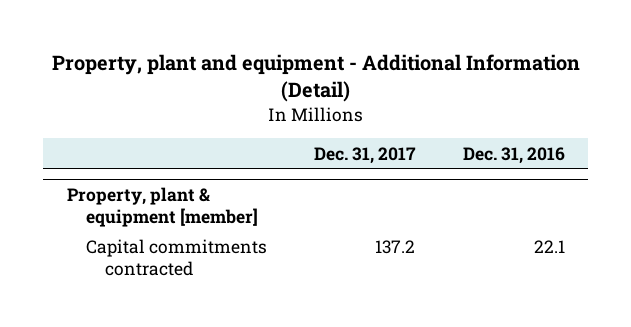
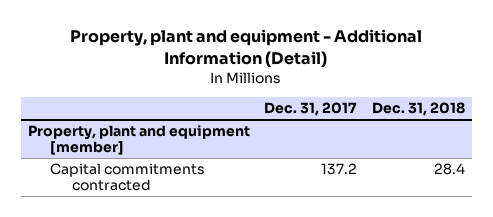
[462,146,565,164] Dec. 31, 2016 -> none
none -> [371,102,465,117] Dec. 31, 2018
[66,187,258,227] Property, plant & equipment [member] -> [27,125,250,156] Property, plant and equipment [member]

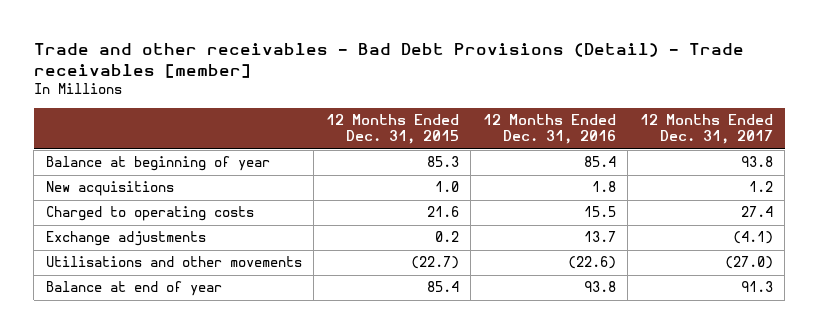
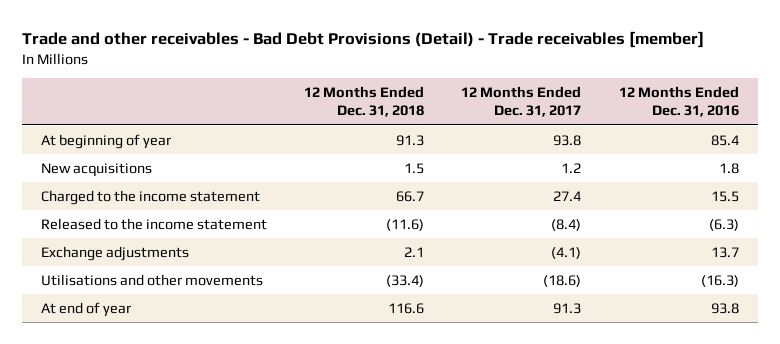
[325,114,459,145] 12 Months Ended Dec. 31, 2015 -> none
none -> [304,85,425,118] 12 Months Ended Dec. 31, 2018
[45,156,270,172] Balance at beginning of year -> [40,133,171,149] At beginning of year
[45,206,254,222] Charged to operating costs -> [40,189,260,205] Charged to the income statement
none -> [40,217,267,230] Released to the income statement
[567,256,616,270] (22.6) -> [700,274,739,287] (16.3)
[724,256,773,270] (27.0) -> [543,274,582,287] (18.6)
[45,281,222,297] Balance at end of year -> [40,301,131,317] At end of year

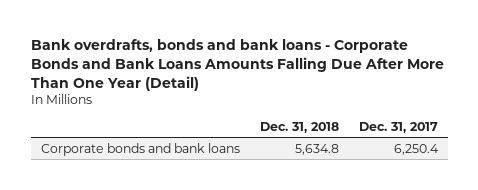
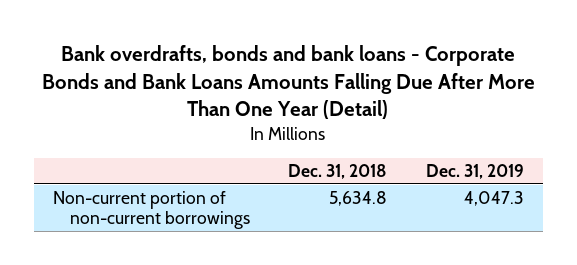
[358,122,438,134] Dec. 31, 2017 -> none
none -> [425,164,524,180] Dec. 31, 2019
[40,142,240,156] Corporate bonds and bank loans -> [53,190,250,230] Non-current portion of non-current borrowings

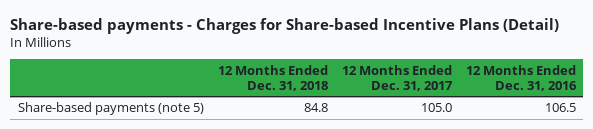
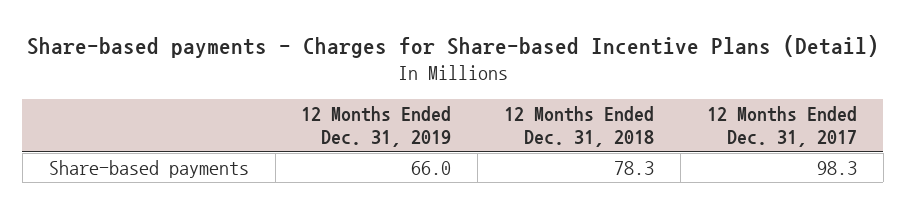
[465,64,577,91] 12 Months Ended Dec. 31, 2016 -> none
none -> [301,105,452,148] 12 Months Ended Dec. 31, 2019
[17,102,204,116] Share-based payments (note 5) -> [48,159,249,178] Share-based payments
[303,103,328,113] 84.8 -> [614,160,655,175] 78.3
[420,103,452,113] 105.0 -> [816,160,857,175] 98.3

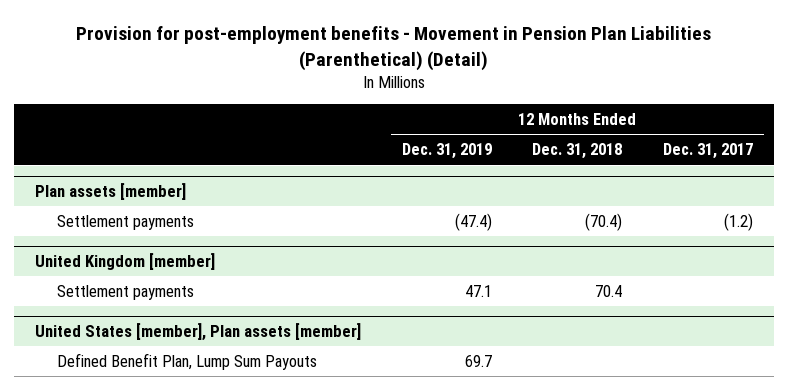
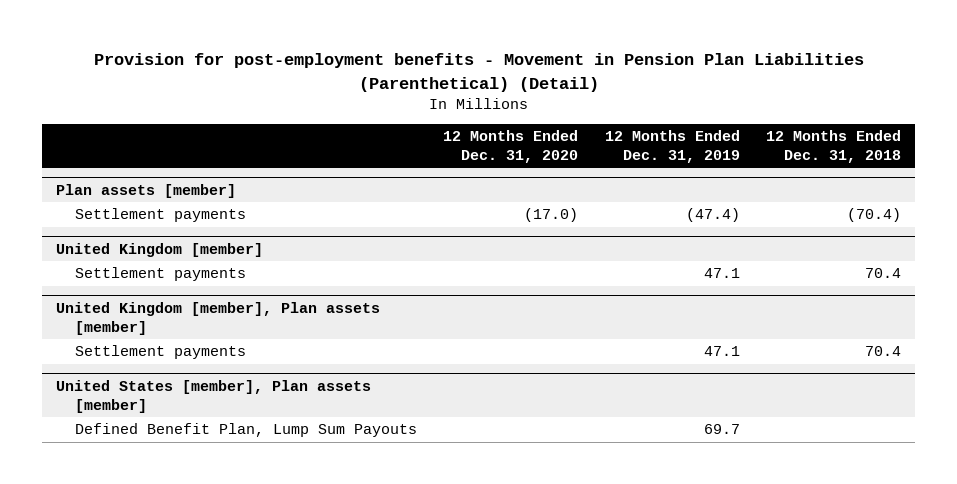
[663,143,754,160] Dec. 31, 2017 -> none
none -> [443,129,579,163] 12 Months Ended Dec. 31, 2020
none -> [55,301,380,335] United Kingdom [member], Plan assets [member]
none -> [74,345,246,360] Settlement payments

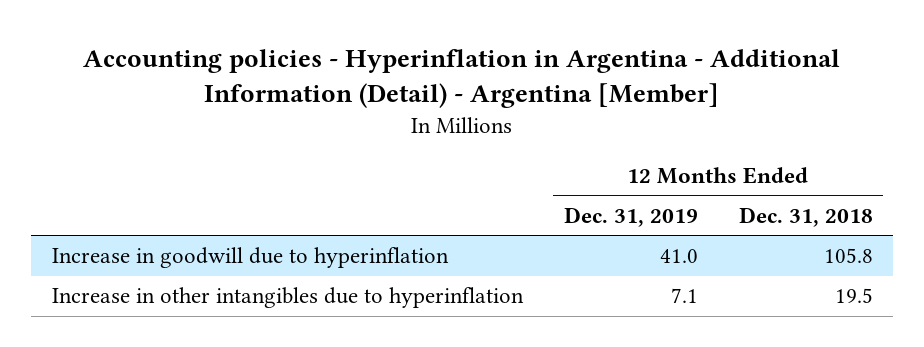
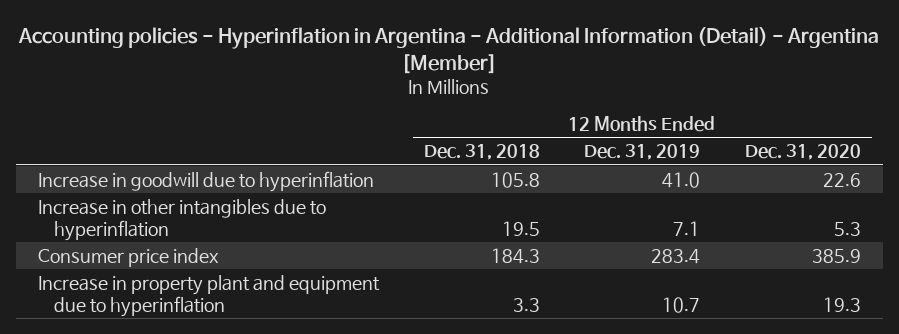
none -> [744,144,861,161] Dec. 31, 2020
none -> [38,247,220,267] Consumer price index
none -> [38,274,381,317] Increase in property plant and equipment due to hyperinflation

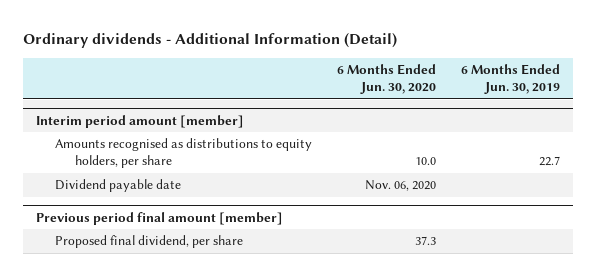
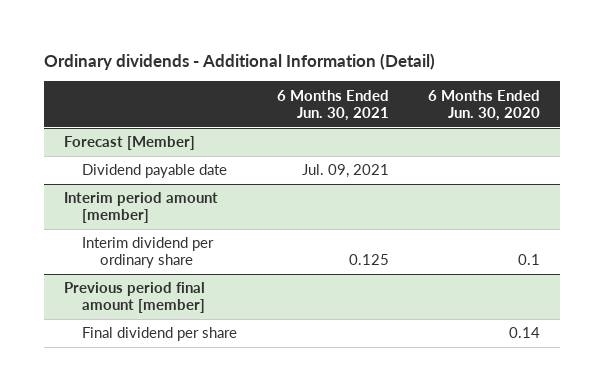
[461,64,561,95] 6 Months Ended Jun. 30, 2019 -> none
none -> [276,89,389,121] 6 Months Ended Jun. 30, 2021
none -> [64,136,196,151] Forecast [Member]
none -> [82,164,228,179] Dividend payable date
[55,138,313,169] Amounts recognised as distributions to equity holders, per share -> none
[55,179,182,193] Dividend payable date -> none
none -> [82,237,215,269] Interim dividend per ordinary share
[55,235,244,249] Proposed final dividend, per share -> [82,327,238,342] Final dividend per share
[415,236,437,246] 37.3 -> [509,327,541,339] 0.14

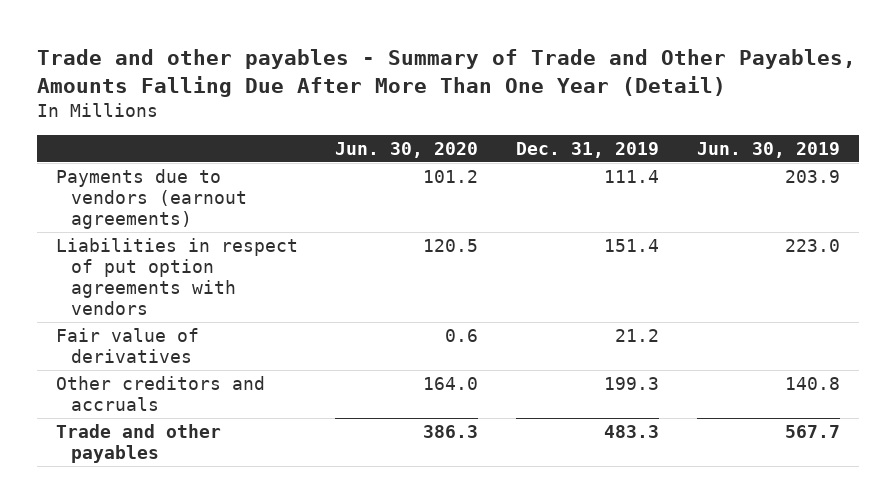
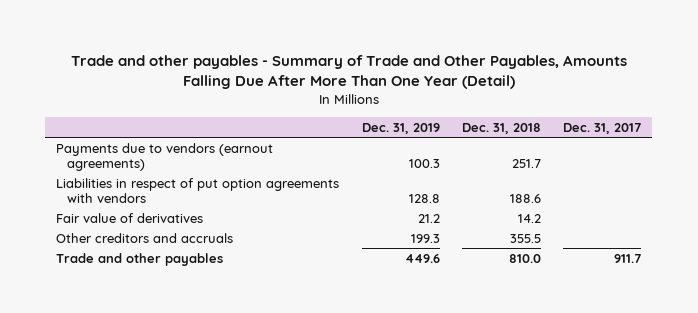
[335,141,479,158] Jun. 30, 2020 -> none
[696,141,840,158] Jun. 30, 2019 -> none
none -> [462,122,542,134] Dec. 31, 2018
none -> [563,122,642,134] Dec. 31, 2017
[604,170,660,184] 111.4 -> [408,158,440,168] 100.3
[604,239,660,253] 151.4 -> [408,193,440,203] 128.8
[604,425,660,439] 483.3 -> [404,253,440,263] 449.6

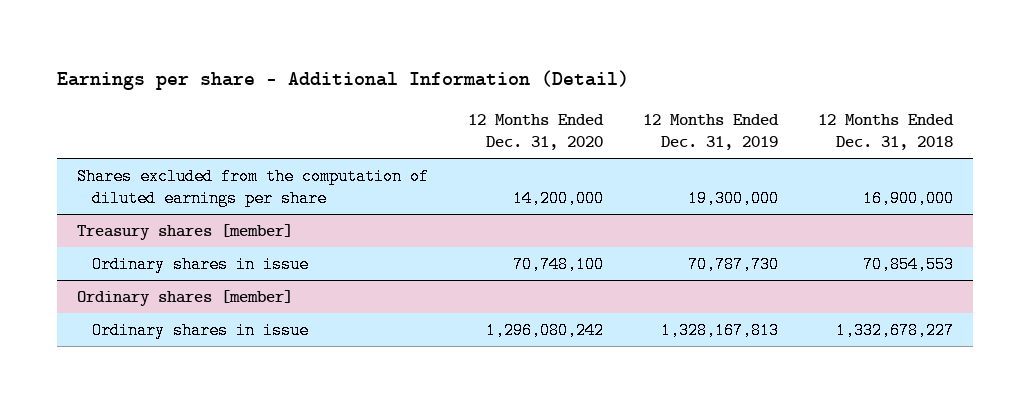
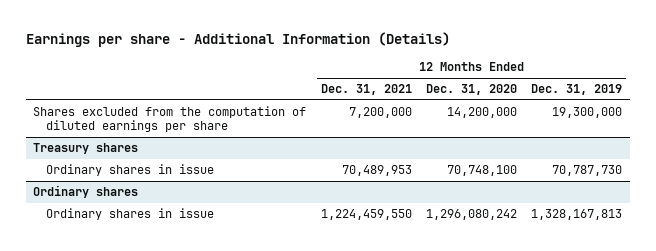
[56,69,629,90] Earnings per share - Additional Information (Detail) -> [26,32,451,48] Earnings per share - Additional Information (Details)
[818,114,955,150] 12 Months Ended Dec. 31, 2018 -> none
none -> [320,84,412,96] Dec. 31, 2021
[76,224,293,241] Treasury shares [member] -> [33,143,139,155] Treasury shares
[76,290,293,307] Ordinary shares [member] -> [33,185,139,199] Ordinary shares

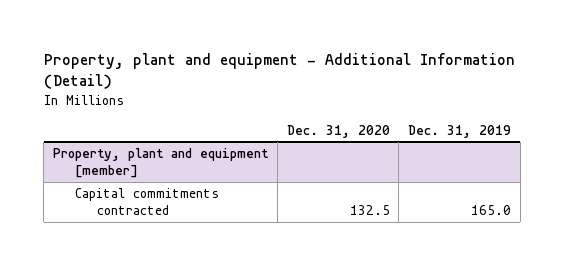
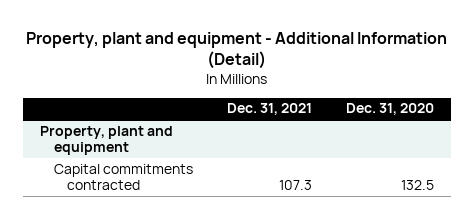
[408,124,512,138] Dec. 31, 2019 -> none
none -> [226,103,312,116] Dec. 31, 2021
[53,148,270,178] Property, plant and equipment [member] -> [39,125,173,156] Property, plant and equipment

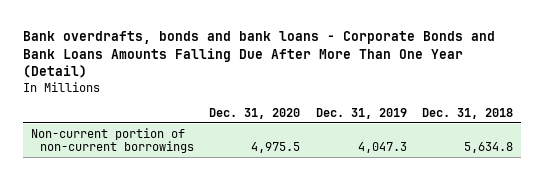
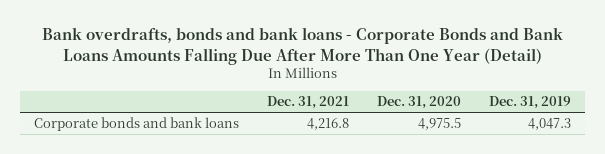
[422,107,514,119] Dec. 31, 2018 -> none
none -> [267,96,350,110] Dec. 31, 2021
[31,127,194,154] Non-current portion of non-current borrowings -> [34,117,240,132] Corporate bonds and bank loans

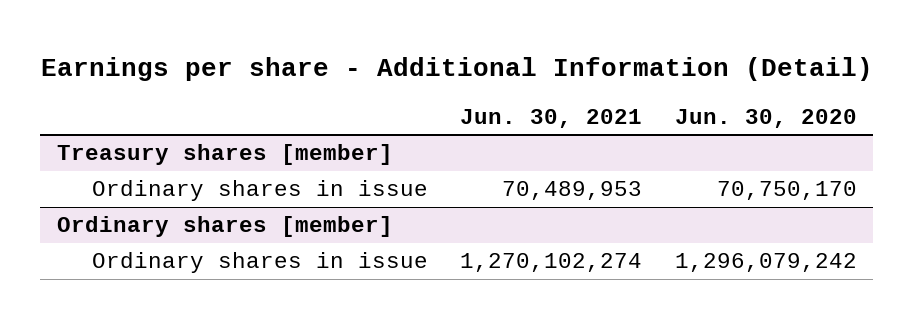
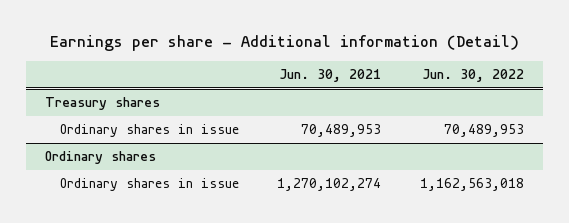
[40,56,873,81] Earnings per share - Additional Information (Detail) -> [49,35,519,52] Earnings per share - Additional information (Detail)
[674,108,857,128] Jun. 30, 2020 -> none
none -> [421,69,524,83] Jun. 30, 2022
[56,144,393,166] Treasury shares [member] -> [45,97,161,111] Treasury shares
[56,216,393,238] Ordinary shares [member] -> [45,151,157,165] Ordinary shares

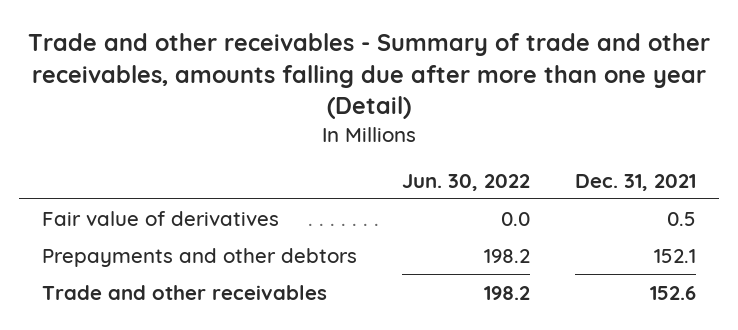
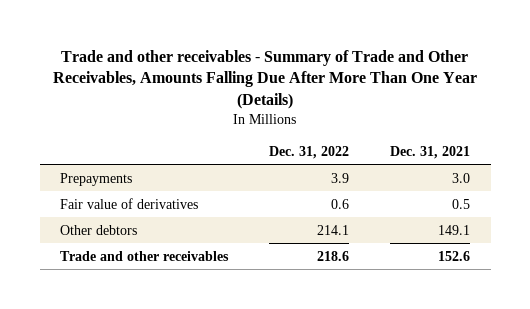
[28,32,711,120] Trade and other receivables - Summary of trade and other receivables, amounts falling due after more than one year (Detail) -> [53,49,478,110] Trade and other receivables - Summary of Trade and Other Receivables, Amounts Falling Due After More Than One Year (Details)
[402,173,531,191] Jun. 30, 2022 -> none
none -> [269,145,350,159] Dec. 31, 2022
none -> [60,172,133,186] Prepayments
[41,247,357,267] Prepayments and other debtors -> [60,224,138,235] Other debtors
[654,248,697,263] 152.1 -> [438,224,471,235] 149.1

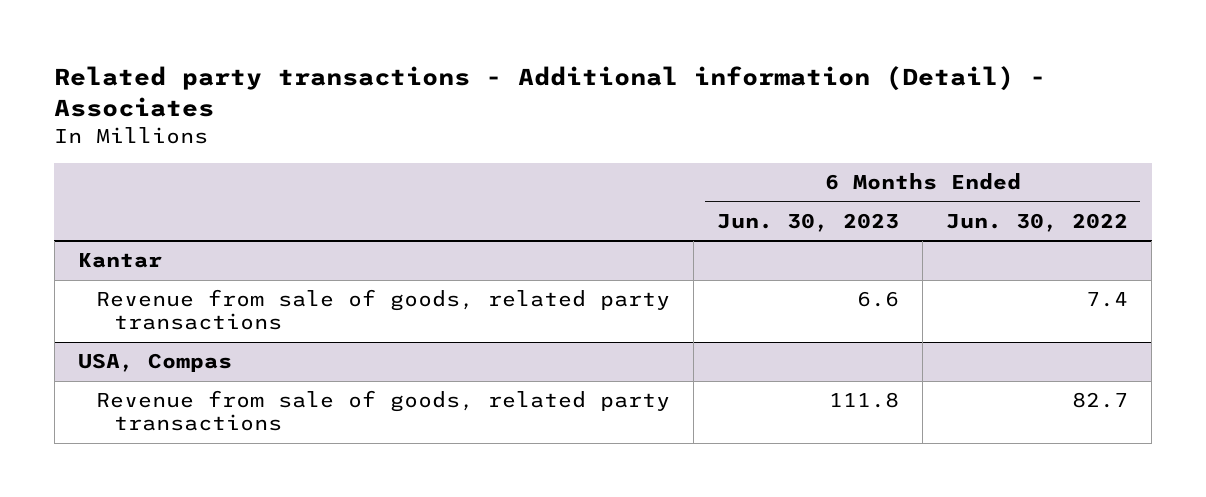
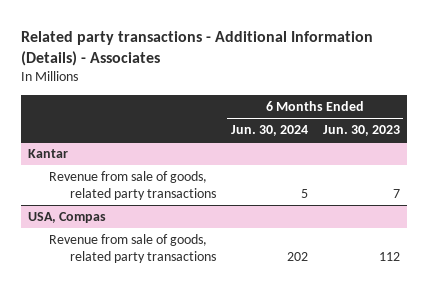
[54,65,1047,117] Related party transactions - Additional information (Detail) - Associates -> [20,30,373,66] Related party transactions - Additional Information (Details) - Associates
[946,212,1129,232] Jun. 30, 2022 -> none
none -> [230,125,308,137] Jun. 30, 2024
[857,291,900,308] 6.6 -> [392,188,400,198] 7
[829,392,900,409] 111.8 -> [378,251,400,261] 112

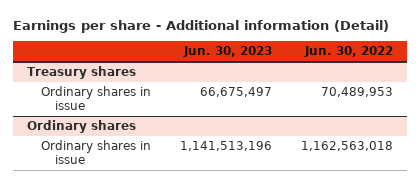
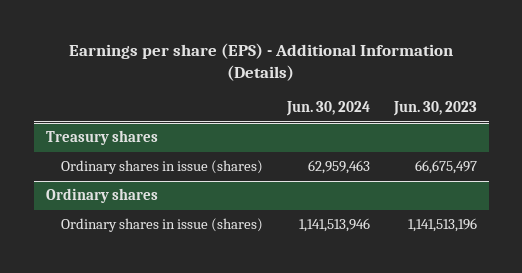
[12,20,389,34] Earnings per share - Additional information (Detail) -> [69,42,454,82] Earnings per share (EPS) - Additional Information (Details)
[303,46,393,58] Jun. 30, 2022 -> none
none -> [285,101,370,117] Jun. 30, 2024
[40,86,151,111] Ordinary shares in issue -> [60,160,263,175] Ordinary shares in issue (shares)
[40,140,151,165] Ordinary shares in issue -> [60,218,263,233] Ordinary shares in issue (shares)

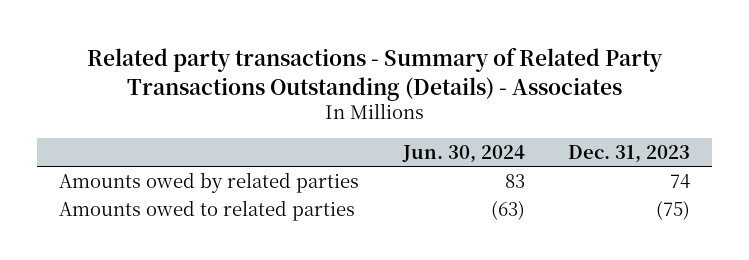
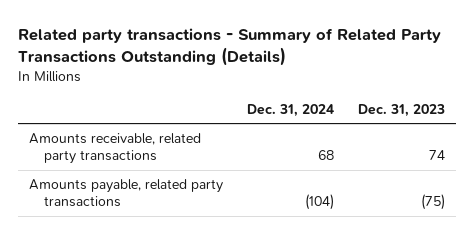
[86,47,663,101] Related party transactions - Summary of Related Party Transactions Outstanding (Details) - Associates -> [17,27,441,66] Related party transactions - Summary of Related Party Transactions Outstanding (Details)
[401,144,525,163] Jun. 30, 2024 -> none
none -> [247,103,335,117] Dec. 31, 2024
[59,171,360,193] Amounts owed by related parties -> [29,133,202,165] Amounts receivable, related party transactions
[59,199,356,221] Amounts owed to related parties -> [29,179,224,208] Amounts payable, related party transactions

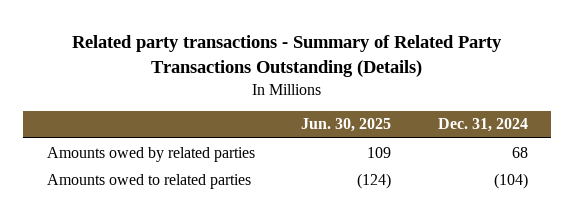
[357,103,445,117] Dec. 31, 2023 -> none
none -> [301,118,392,133] Jun. 30, 2025
[29,133,202,165] Amounts receivable, related party transactions -> [46,146,255,162] Amounts owed by related parties
[29,179,224,208] Amounts payable, related party transactions -> [46,173,251,189] Amounts owed to related parties

